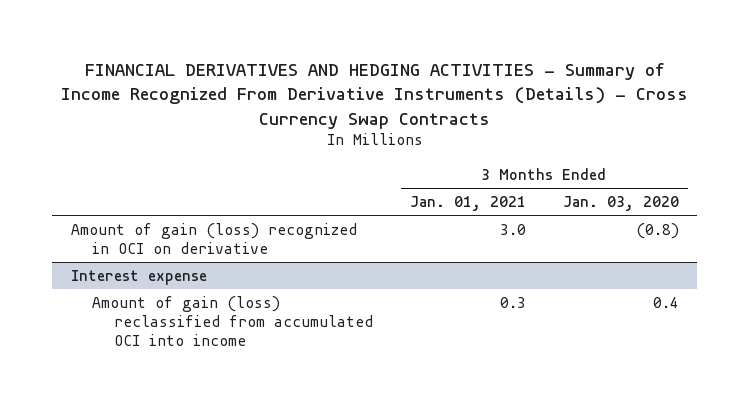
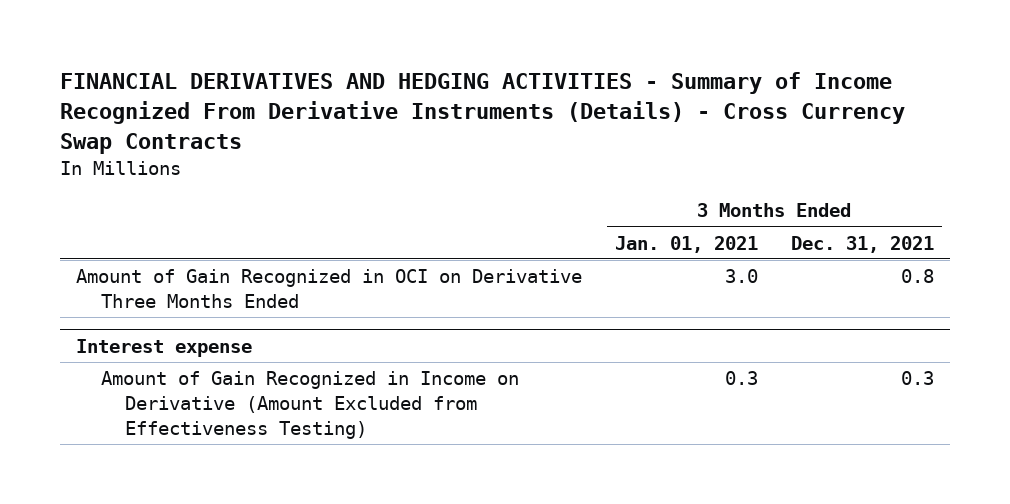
[562,196,679,212] Jan. 03, 2020 -> none
none -> [790,235,934,253] Dec. 31, 2021
[70,222,357,255] Amount of gain (loss) recognized in OCI on derivative -> [76,269,583,308] Amount of Gain Recognized in OCI on Derivative Three Months Ended
[92,295,374,347] Amount of gain (loss) reclassified from accumulated OCI into income -> [100,371,519,439] Amount of Gain Recognized in Income on Derivative (Amount Excluded from Effectiveness Testing)

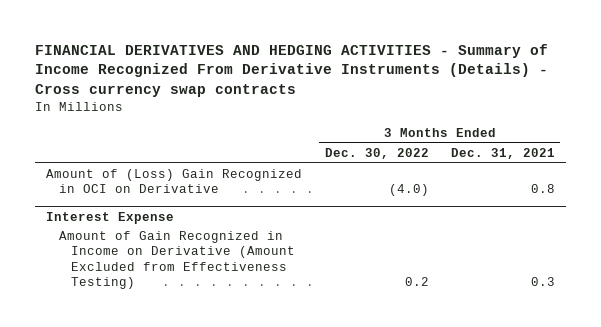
[59,72,905,155] FINANCIAL DERIVATIVES AND HEDGING ACTIVITIES - Summary of Income Recognized From Derivative Instruments (Details) - Cross Currency Swap Contracts -> [35,43,549,97] FINANCIAL DERIVATIVES AND HEDGING ACTIVITIES - Summary of Income Recognized From Derivative Instruments (Details) - Cross currency swap contracts
[614,235,758,253] Jan. 01, 2021 -> none
none -> [324,147,429,159] Dec. 30, 2022
[76,269,583,308] Amount of Gain Recognized in OCI on Derivative Three Months Ended -> [46,168,303,194] Amount of (Loss) Gain Recognized in OCI on Derivative
[76,338,253,357] Interest expense -> [46,211,175,224] Interest Expense

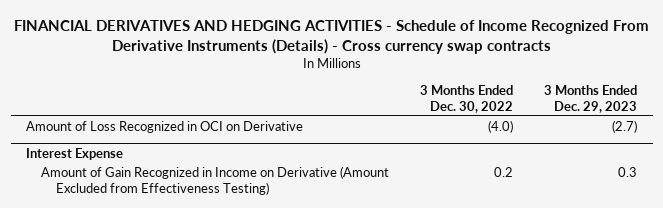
[35,43,549,97] FINANCIAL DERIVATIVES AND HEDGING ACTIVITIES - Summary of Income Recognized From Derivative Instruments (Details) - Cross currency swap contracts -> [13,19,649,54] FINANCIAL DERIVATIVES AND HEDGING ACTIVITIES - Schedule of Income Recognized From Derivative Instruments (Details) - Cross currency swap contracts
[450,147,555,159] Dec. 31, 2021 -> none
none -> [544,85,638,113] 3 Months Ended Dec. 29, 2023
[46,168,303,194] Amount of (Loss) Gain Recognized in OCI on Derivative -> [26,121,304,134] Amount of Loss Recognized in OCI on Derivative

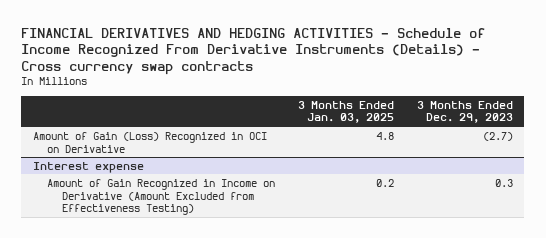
[420,85,514,113] 3 Months Ended Dec. 30, 2022 -> none
none -> [298,100,395,124] 3 Months Ended Jan. 03, 2025
[26,121,304,134] Amount of Loss Recognized in OCI on Derivative -> [32,131,267,153] Amount of Gain (Loss) Recognized in OCI on Derivative
[26,147,124,160] Interest Expense -> [32,161,144,173] Interest expense

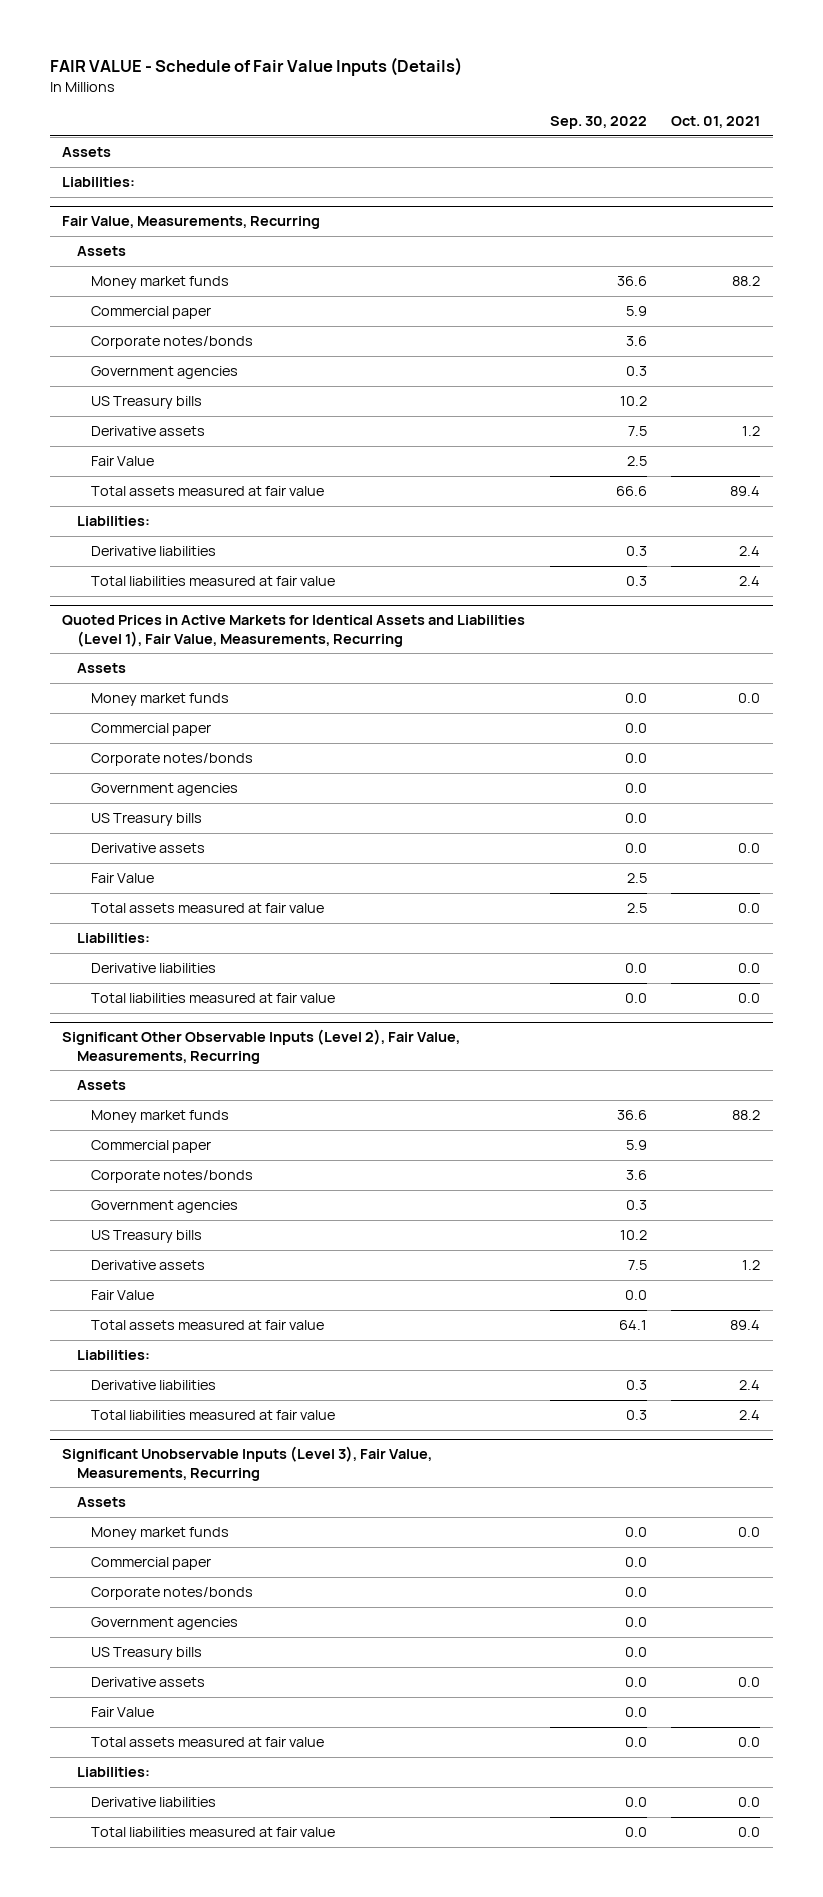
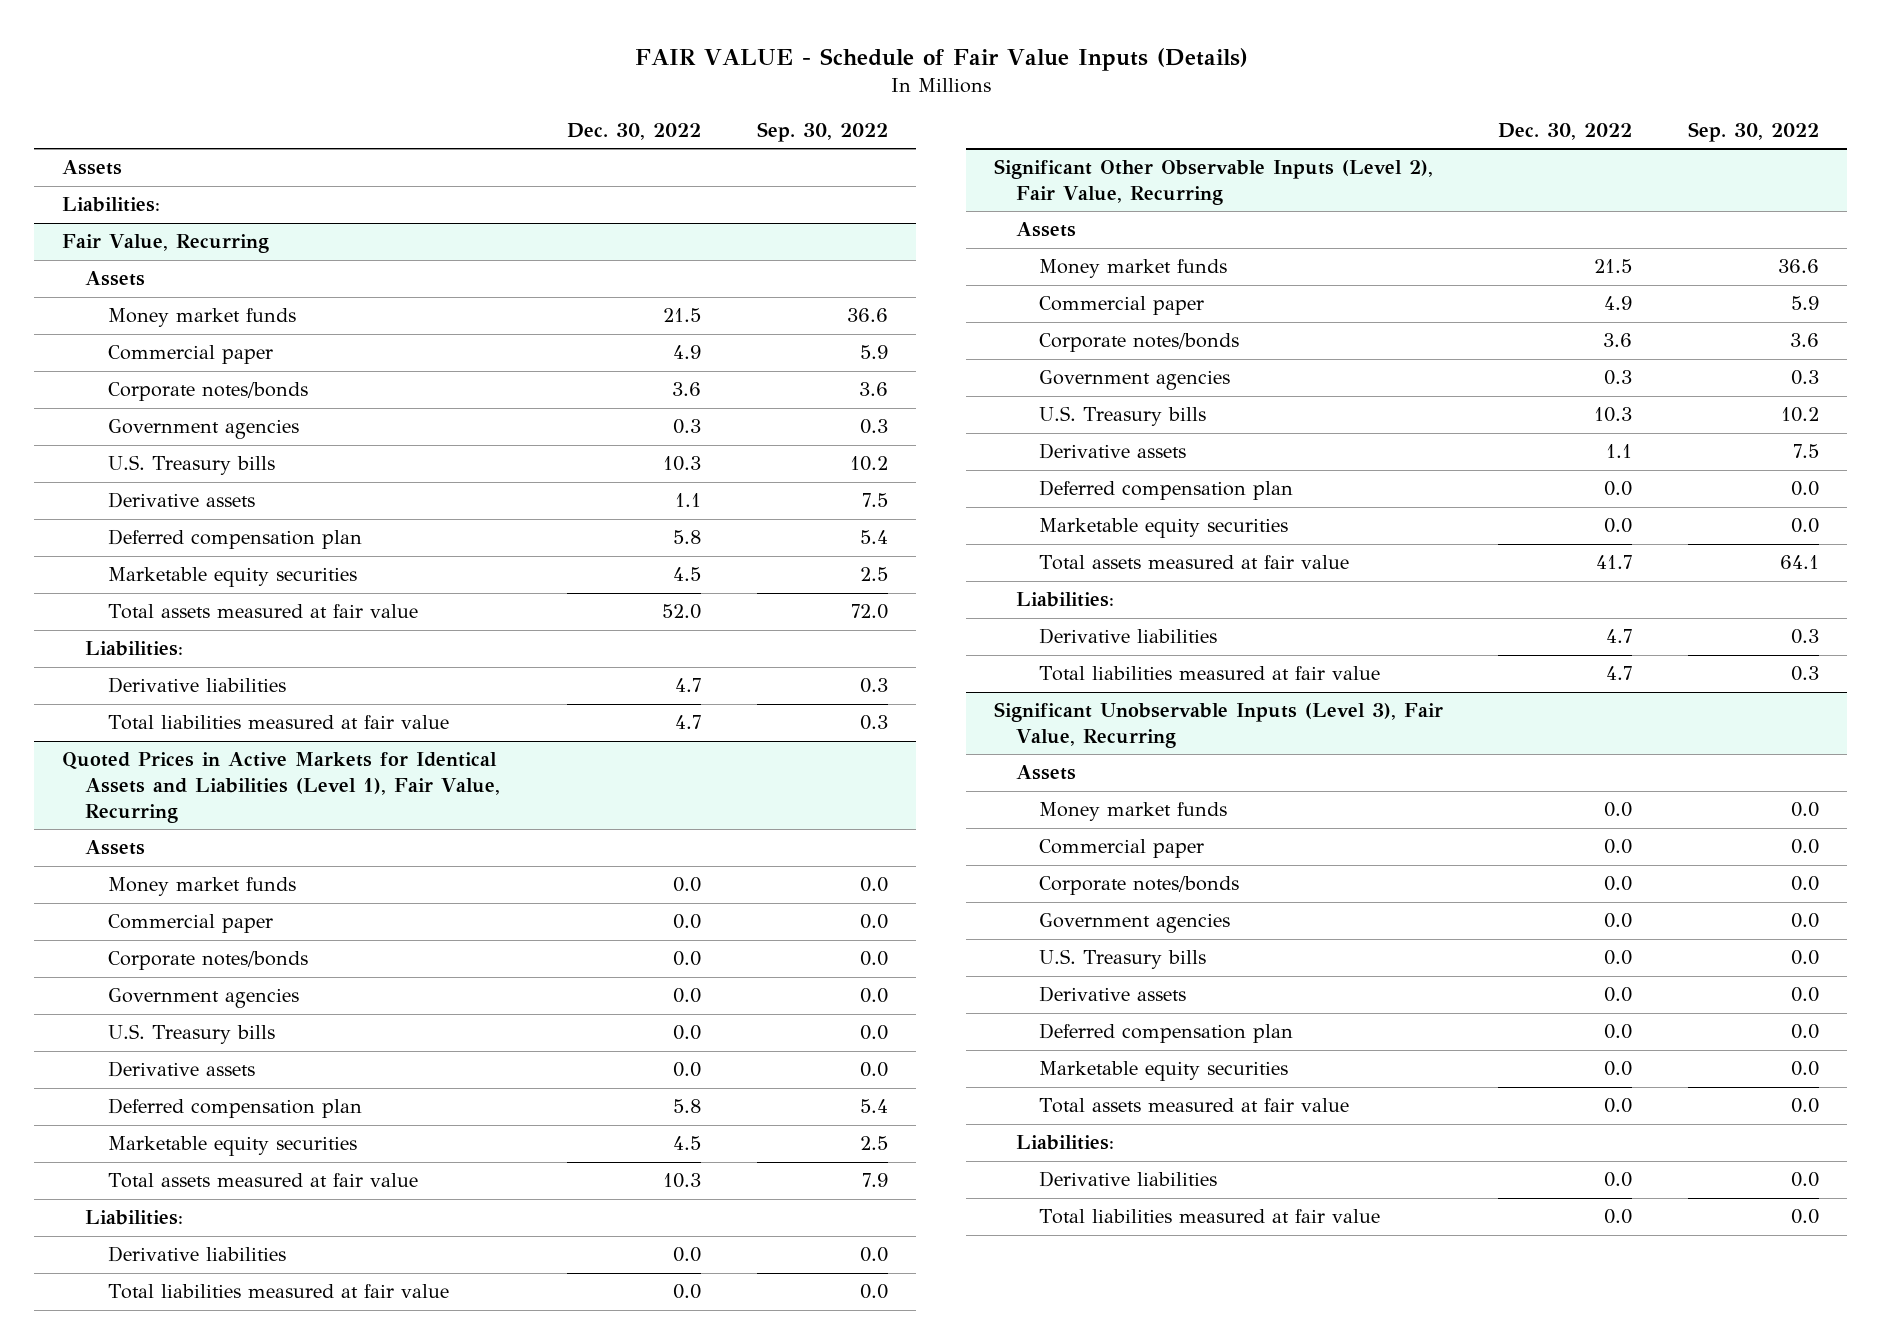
[671,116,761,129] Oct. 01, 2021 -> none
none -> [566,122,701,140] Dec. 30, 2022
[62,216,321,230] Fair Value, Measurements, Recurring -> [62,234,270,254] Fair Value, Recurring
[90,396,202,410] US Treasury bills -> [107,455,275,476] U.S. Treasury bills
none -> [107,529,362,550] Deferred compensation plan
[90,456,154,467] Fair Value -> [107,567,357,588] Marketable equity securities
[615,486,647,497] 66.6 -> [850,604,888,620] 72.0
[62,615,526,647] Quoted Prices in Active Markets for Identical Assets and Liabilities (Level 1), Fair Value, Measurements, Recurring -> [62,752,500,823] Quoted Prices in Active Markets for Identical Assets and Liabilities (Level 1), Fair Value, Recurring
[90,813,202,827] US Treasury bills -> [107,1024,275,1045] U.S. Treasury bills
none -> [107,1098,362,1119] Deferred compensation plan
[90,873,154,884] Fair Value -> [107,1136,357,1157] Marketable equity securities
[626,903,647,914] 2.5 -> [861,1173,888,1188] 7.9
[62,1029,461,1064] Significant Other Observable Inputs (Level 2), Fair Value, Measurements, Recurring -> [993,159,1433,205] Significant Other Observable Inputs (Level 2), Fair Value, Recurring
[90,1230,202,1244] US Treasury bills -> [1039,406,1207,427] U.S. Treasury bills
none -> [1039,480,1294,501] Deferred compensation plan
[90,1290,154,1301] Fair Value -> [1039,518,1289,539] Marketable equity securities
[62,1446,433,1481] Significant Unobservable Inputs (Level 3), Fair Value, Measurements, Recurring -> [993,702,1443,748] Significant Unobservable Inputs (Level 3), Fair Value, Recurring
[90,1647,202,1661] US Treasury bills -> [1039,949,1207,970] U.S. Treasury bills
none -> [1039,1023,1294,1044] Deferred compensation plan
[90,1707,154,1718] Fair Value -> [1039,1061,1289,1082] Marketable equity securities

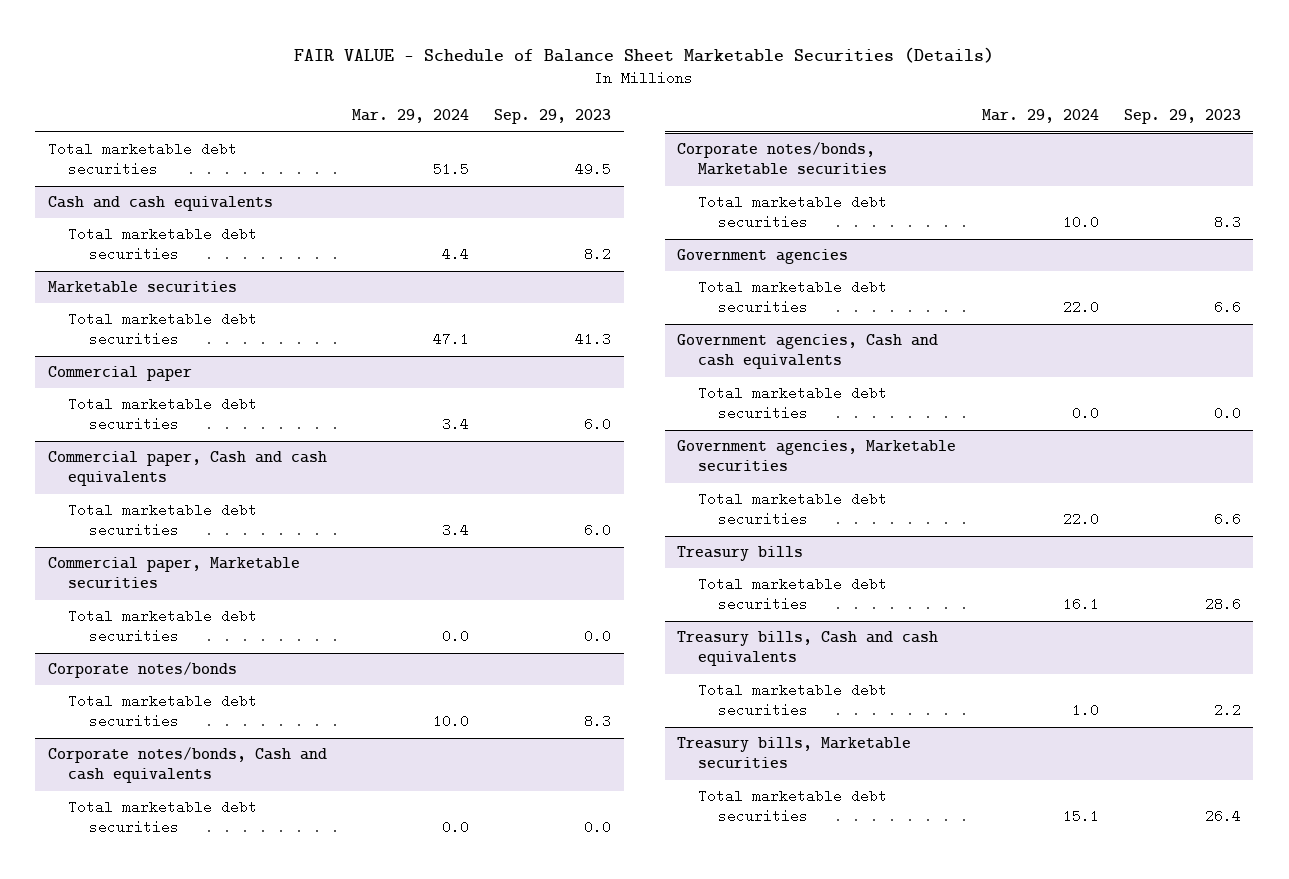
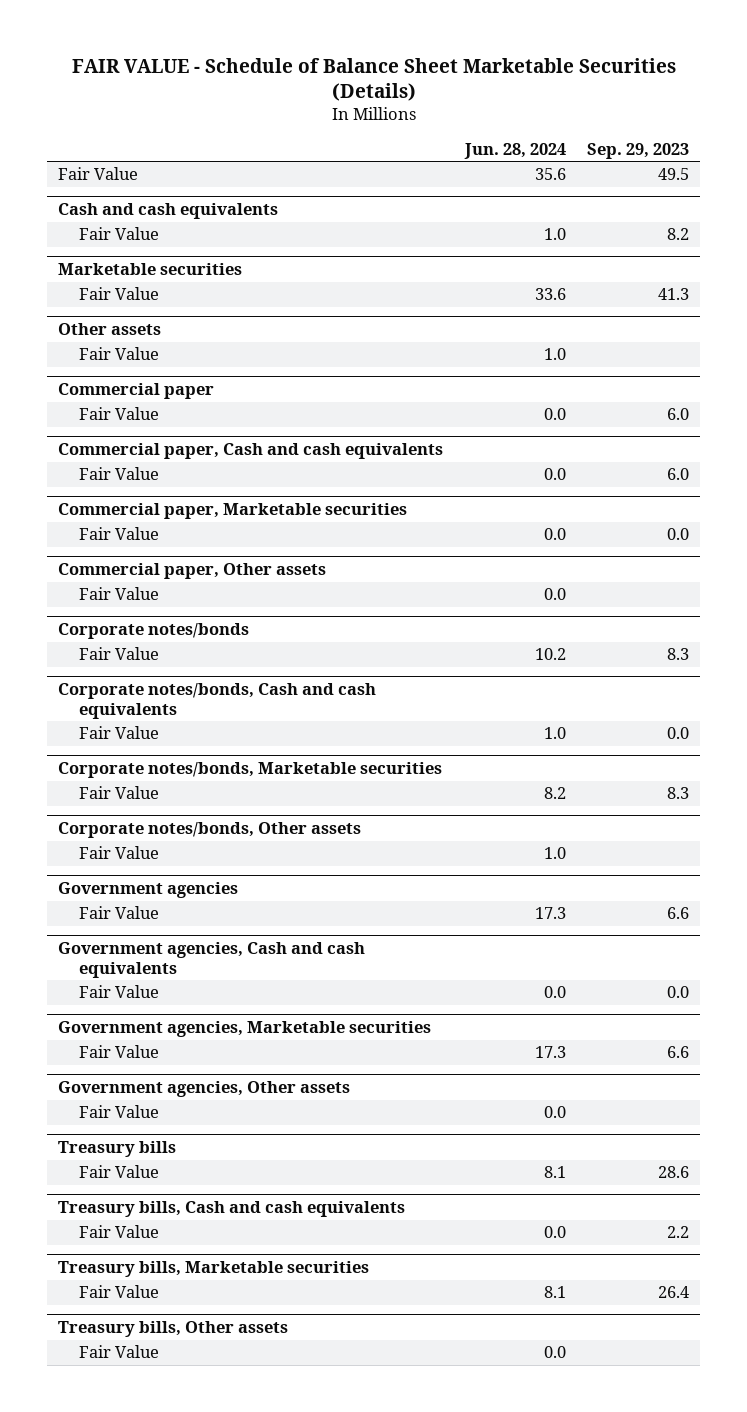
[352,109,470,124] Mar. 29, 2024 -> none
none -> [463,142,566,159] Jun. 28, 2024
[48,142,238,177] Total marketable debt securities -> [58,167,139,181] Fair Value
[68,227,258,262] Total marketable debt securities -> [79,227,160,241] Fair Value
[68,312,258,347] Total marketable debt securities -> [79,287,160,301] Fair Value
none -> [58,323,162,336] Other assets
none -> [79,347,160,361] Fair Value
[68,397,258,432] Total marketable debt securities -> [79,407,160,421] Fair Value
[68,503,258,538] Total marketable debt securities -> [79,467,160,481] Fair Value
[68,609,258,644] Total marketable debt securities -> [79,527,160,541] Fair Value
none -> [58,563,327,580] Commercial paper, Other assets
none -> [79,587,160,601] Fair Value
[68,694,258,729] Total marketable debt securities -> [79,647,160,661] Fair Value
[68,800,258,835] Total marketable debt securities -> [79,726,160,740] Fair Value
[697,195,887,230] Total marketable debt securities -> [79,786,160,800] Fair Value
none -> [58,822,362,839] Corporate notes/bonds, Other assets
none -> [79,846,160,860] Fair Value
[697,280,887,315] Total marketable debt securities -> [79,906,160,920] Fair Value
[697,386,887,421] Total marketable debt securities -> [79,985,160,999] Fair Value
[697,492,887,527] Total marketable debt securities -> [79,1045,160,1059] Fair Value
none -> [58,1081,351,1098] Government agencies, Other assets
none -> [79,1105,160,1119] Fair Value
[697,577,887,612] Total marketable debt securities -> [79,1165,160,1179] Fair Value
[697,683,887,718] Total marketable debt securities -> [79,1225,160,1239] Fair Value
[697,789,887,824] Total marketable debt securities -> [79,1285,160,1299] Fair Value
none -> [58,1321,289,1338] Treasury bills, Other assets
none -> [79,1345,160,1359] Fair Value

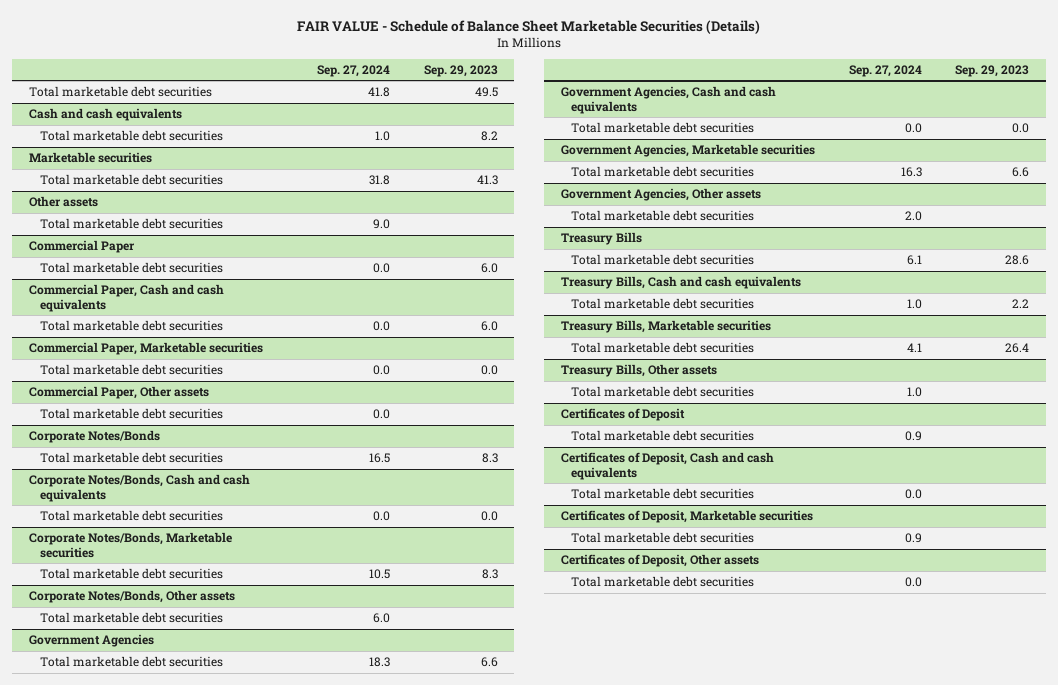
[463,142,566,159] Jun. 28, 2024 -> none
none -> [316,64,390,77] Sep. 27, 2024
[58,167,139,181] Fair Value -> [29,86,213,98] Total marketable debt securities
[79,227,160,241] Fair Value -> [39,130,223,142] Total marketable debt securities
[79,287,160,301] Fair Value -> [39,174,223,186] Total marketable debt securities
[79,347,160,361] Fair Value -> [39,218,223,230] Total marketable debt securities
[58,383,215,400] Commercial paper -> [29,240,136,254] Commercial Paper
[79,407,160,421] Fair Value -> [39,262,223,274] Total marketable debt securities
[58,443,444,460] Commercial paper, Cash and cash equivalents -> [29,284,225,312] Commercial Paper, Cash and cash equivalents
[79,467,160,481] Fair Value -> [39,320,223,332] Total marketable debt securities
[58,503,408,520] Commercial paper, Marketable securities -> [29,342,264,356] Commercial Paper, Marketable securities
[79,527,160,541] Fair Value -> [39,364,223,376] Total marketable debt securities
[58,563,327,580] Commercial paper, Other assets -> [29,386,210,400] Commercial Paper, Other assets
[79,587,160,601] Fair Value -> [39,408,223,420] Total marketable debt securities
[58,623,250,640] Corporate notes/bonds -> [29,430,161,444] Corporate Notes/Bonds
[79,647,160,661] Fair Value -> [39,452,223,464] Total marketable debt securities
[58,683,377,719] Corporate notes/bonds, Cash and cash equivalents -> [29,474,251,502] Corporate Notes/Bonds, Cash and cash equivalents
[79,726,160,740] Fair Value -> [39,510,223,522] Total marketable debt securities
[58,762,443,779] Corporate notes/bonds, Marketable securities -> [29,532,233,558] Corporate Notes/Bonds, Marketable securities
[79,786,160,800] Fair Value -> [39,568,223,580] Total marketable debt securities
[58,822,362,839] Corporate notes/bonds, Other assets -> [29,590,236,604] Corporate Notes/Bonds, Other assets
[79,846,160,860] Fair Value -> [39,612,223,624] Total marketable debt securities
[58,882,239,899] Government agencies -> [29,634,155,648] Government Agencies
[79,906,160,920] Fair Value -> [39,656,223,668] Total marketable debt securities
[58,942,366,978] Government agencies, Cash and cash equivalents -> [560,86,776,114] Government Agencies, Cash and cash equivalents
[79,985,160,999] Fair Value -> [571,122,755,134] Total marketable debt securities
[58,1021,432,1038] Government agencies, Marketable securities -> [560,144,815,158] Government Agencies, Marketable securities
[79,1045,160,1059] Fair Value -> [571,166,755,178] Total marketable debt securities
[58,1081,351,1098] Government agencies, Other assets -> [560,188,761,202] Government Agencies, Other assets
[79,1105,160,1119] Fair Value -> [571,210,755,222] Total marketable debt securities
[58,1141,177,1158] Treasury bills -> [560,232,642,246] Treasury Bills
[79,1165,160,1179] Fair Value -> [571,254,755,266] Total marketable debt securities
[58,1201,406,1218] Treasury bills, Cash and cash equivalents -> [560,276,801,290] Treasury Bills, Cash and cash equivalents
[79,1225,160,1239] Fair Value -> [571,298,755,310] Total marketable debt securities
[58,1261,370,1278] Treasury bills, Marketable securities -> [560,320,771,334] Treasury Bills, Marketable securities
[79,1285,160,1299] Fair Value -> [571,342,755,354] Total marketable debt securities
[58,1321,289,1338] Treasury bills, Other assets -> [560,364,717,378] Treasury Bills, Other assets
[79,1345,160,1359] Fair Value -> [571,386,755,398] Total marketable debt securities
none -> [560,408,685,422] Certificates of Deposit
none -> [571,430,755,442] Total marketable debt securities
none -> [560,452,774,480] Certificates of Deposit, Cash and cash equivalents
none -> [571,488,755,500] Total marketable debt securities
none -> [560,510,813,524] Certificates of Deposit, Marketable securities
none -> [571,532,755,544] Total marketable debt securities
none -> [560,554,759,568] Certificates of Deposit, Other assets
none -> [571,576,755,588] Total marketable debt securities

